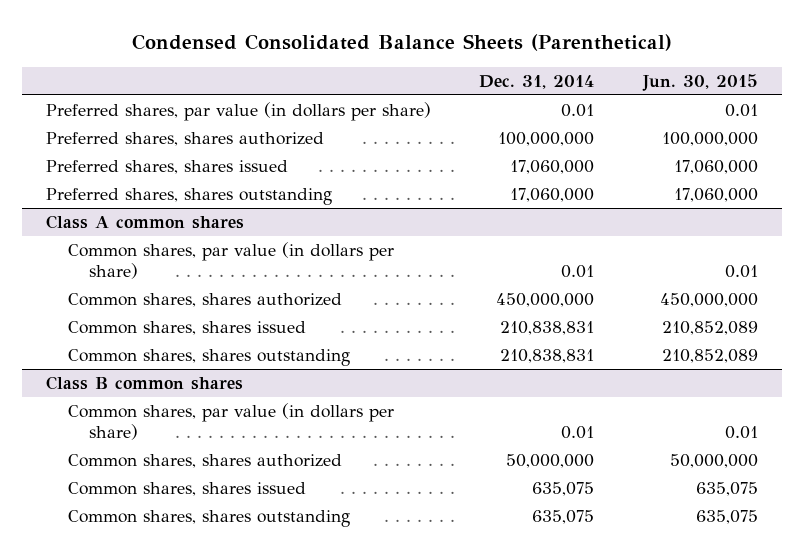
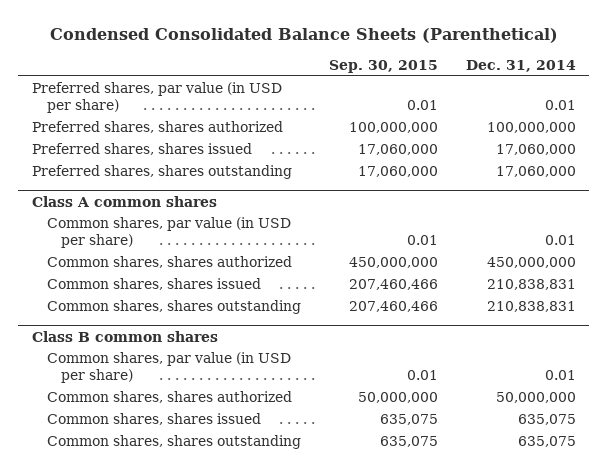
[641,74,758,92] Jun. 30, 2015 -> none
none -> [328,60,438,74] Sep. 30, 2015
[45,102,431,122] Preferred shares, par value (in dollars per share) -> [32,81,283,114] Preferred shares, par value (in USD per share)
[67,242,394,279] Common shares, par value (in dollars per share) -> [46,216,291,249] Common shares, par value (in USD per share)
[67,403,394,440] Common shares, par value (in dollars per share) -> [46,351,291,384] Common shares, par value (in USD per share)

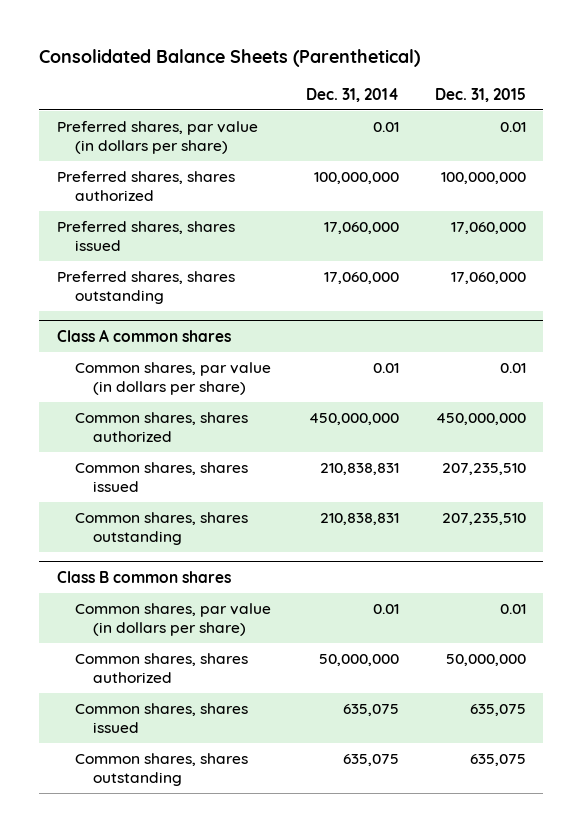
[49,28,558,44] Condensed Consolidated Balance Sheets (Parenthetical) -> [39,49,421,68] Consolidated Balance Sheets (Parenthetical)
[328,60,438,74] Sep. 30, 2015 -> none
none -> [434,87,526,102] Dec. 31, 2015
[32,81,283,114] Preferred shares, par value (in USD per share) -> [56,121,258,155] Preferred shares, par value (in dollars per share)
[46,216,291,249] Common shares, par value (in USD per share) -> [74,362,271,396] Common shares, par value (in dollars per share)
[46,351,291,384] Common shares, par value (in USD per share) -> [74,603,271,637] Common shares, par value (in dollars per share)

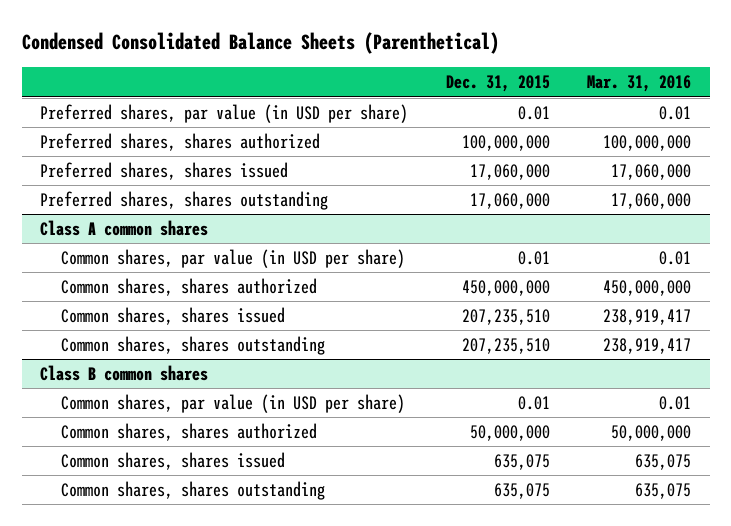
[39,49,421,68] Consolidated Balance Sheets (Parenthetical) -> [21,32,499,55] Condensed Consolidated Balance Sheets (Parenthetical)
[306,87,400,102] Dec. 31, 2014 -> none
none -> [586,75,691,93] Mar. 31, 2016
[56,121,258,155] Preferred shares, par value (in dollars per share) -> [40,103,409,123] Preferred shares, par value (in USD per share)
[74,362,271,396] Common shares, par value (in dollars per share) -> [61,248,406,268] Common shares, par value (in USD per share)
[74,603,271,637] Common shares, par value (in dollars per share) -> [61,393,406,413] Common shares, par value (in USD per share)

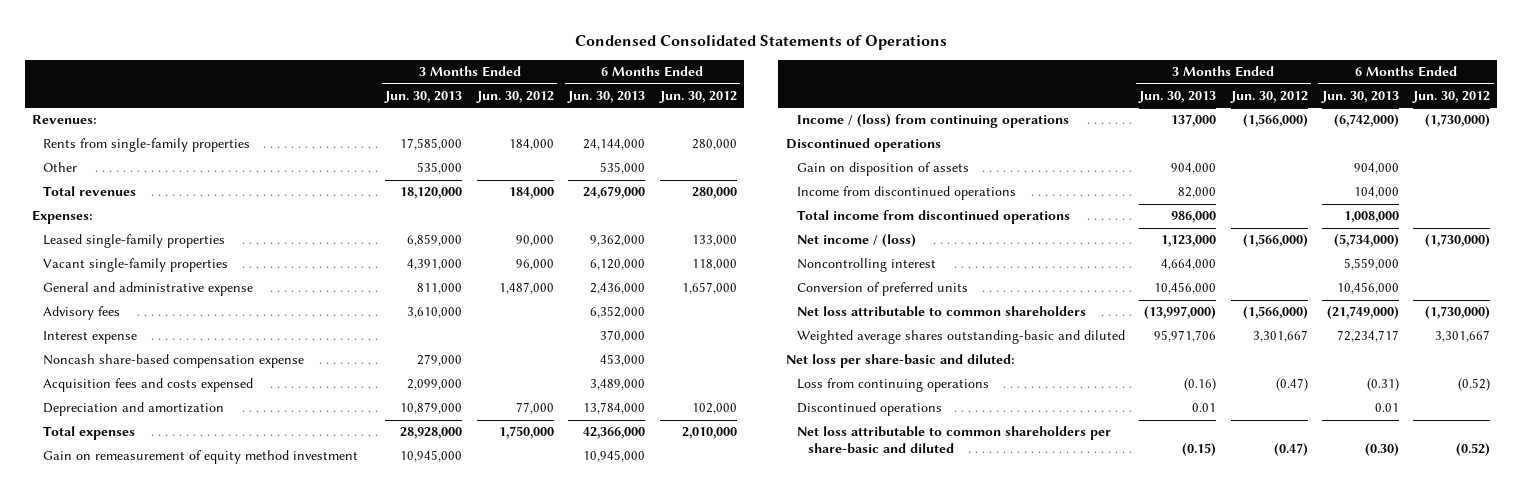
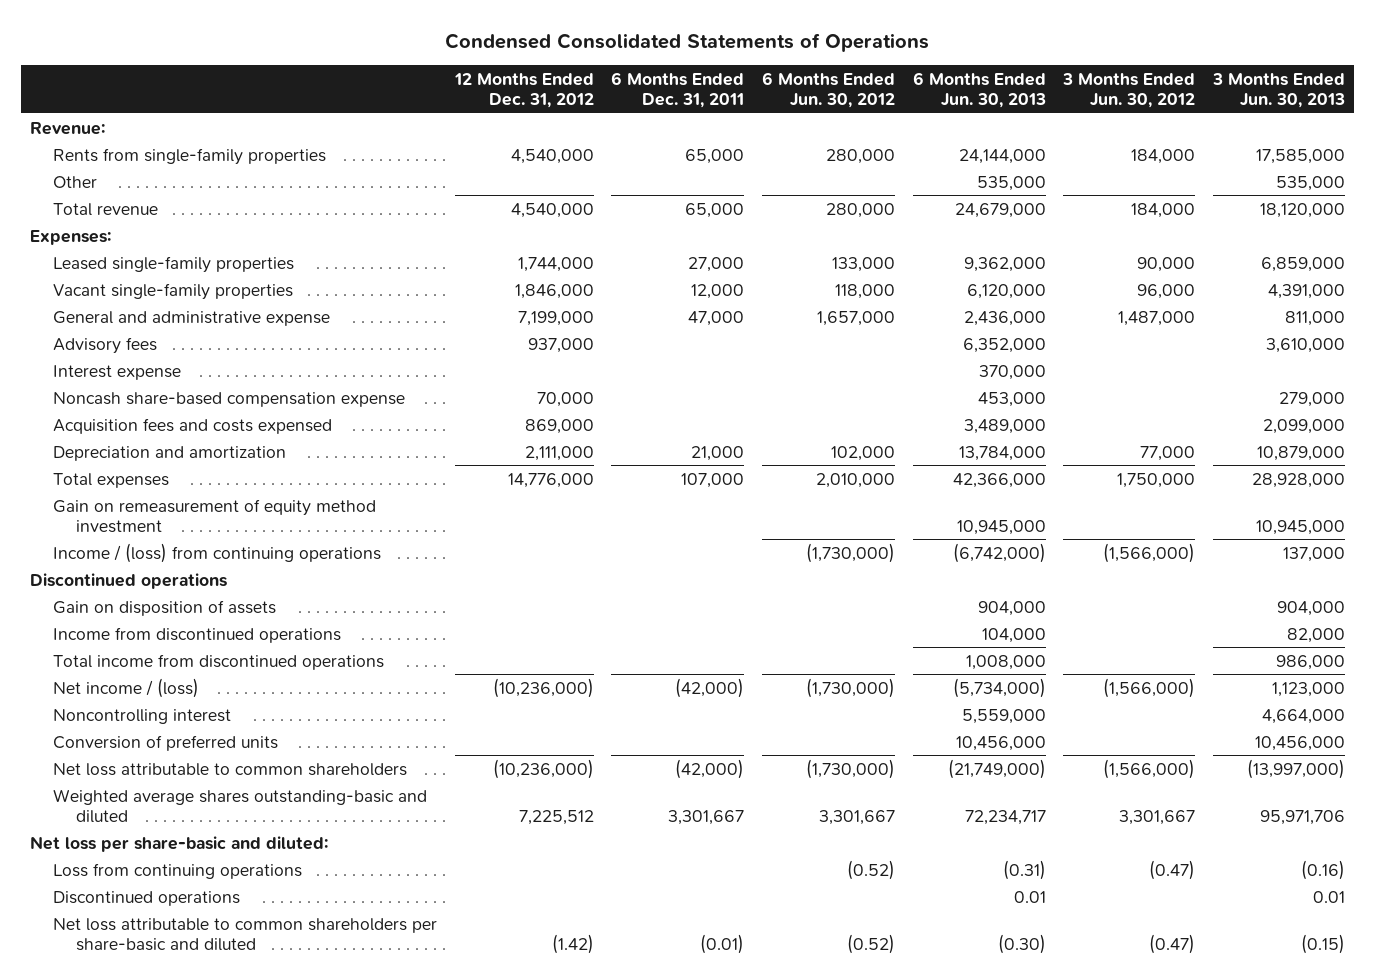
none -> [453,72,594,109] 12 Months Ended Dec. 31, 2012
none -> [611,71,745,109] 6 Months Ended Dec. 31, 2011
[31,115,97,125] Revenues: -> [29,121,105,135] Revenue:
[43,186,137,197] Total revenues -> [52,202,158,216] Total revenue

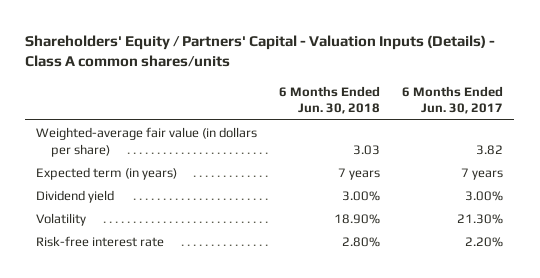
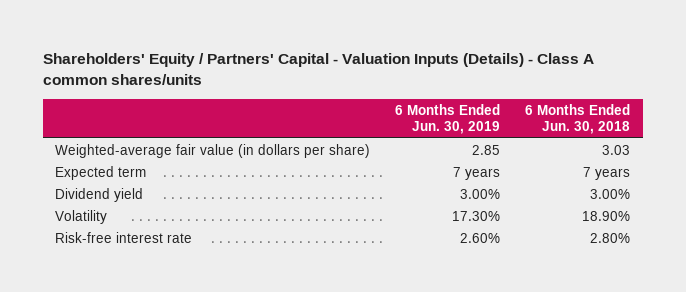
[402,85,504,115] 6 Months Ended Jun. 30, 2017 -> none
none -> [395,103,501,135] 6 Months Ended Jun. 30, 2019
[36,167,178,181] Expected term (in years) -> [55,165,147,180] Expected term

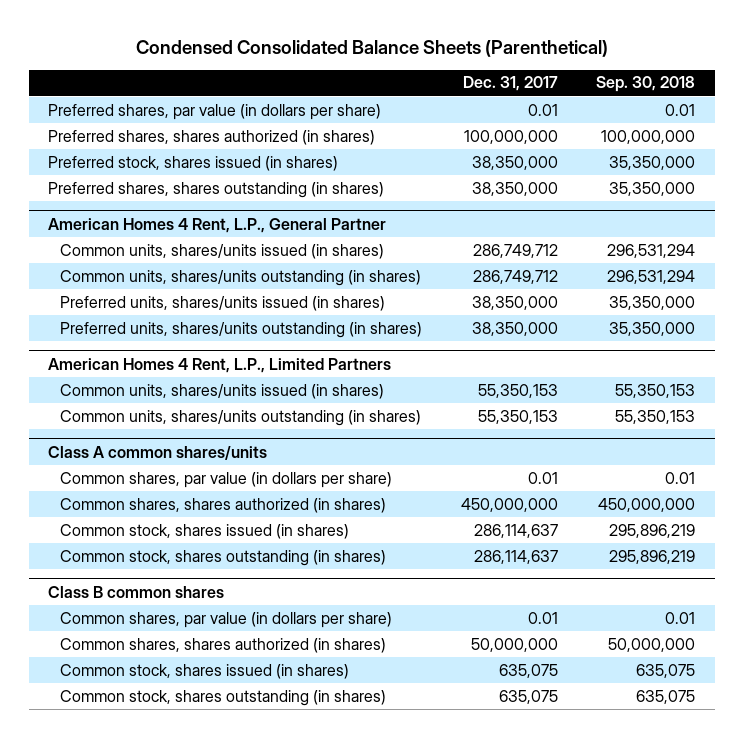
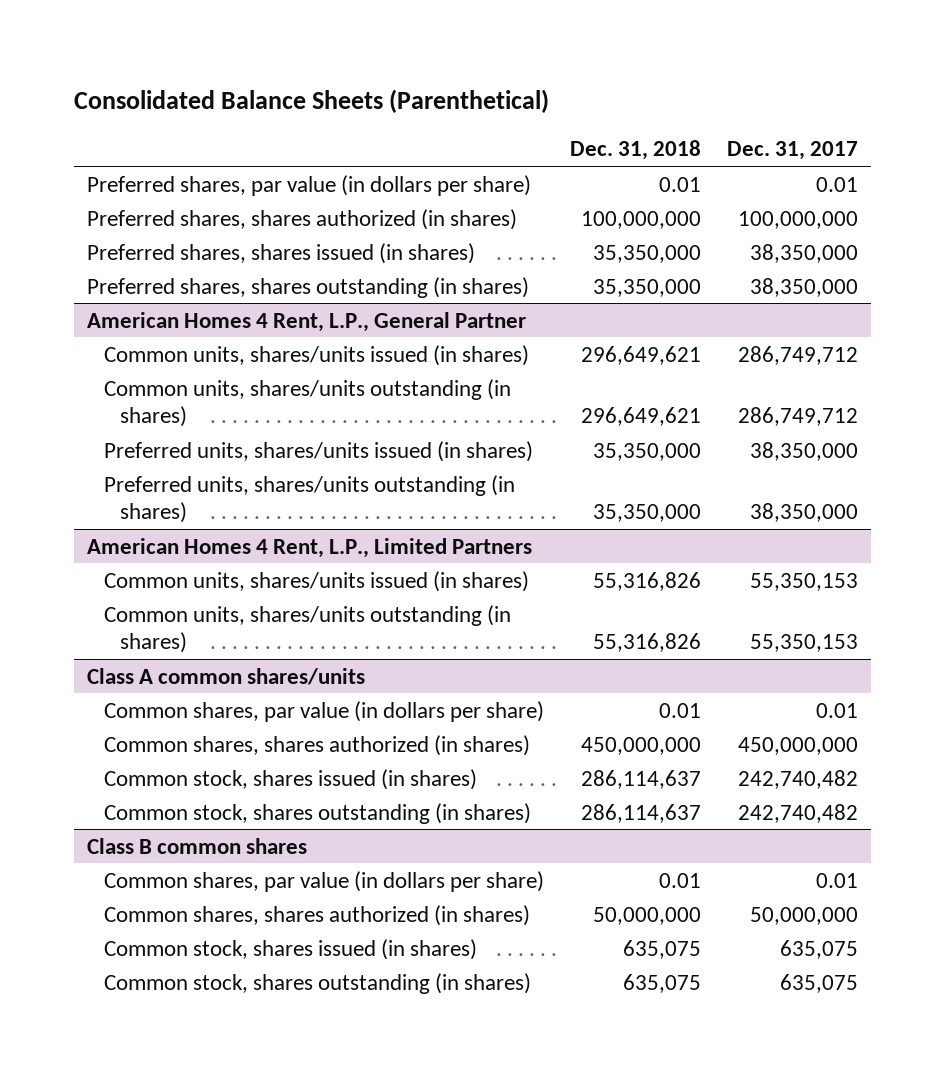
[135,39,608,57] Condensed Consolidated Balance Sheets (Parenthetical) -> [74,89,550,114] Consolidated Balance Sheets (Parenthetical)
[596,76,696,93] Sep. 30, 2018 -> none
none -> [569,140,701,161] Dec. 31, 2018
[47,155,338,171] Preferred stock, shares issued (in shares) -> [87,242,476,264] Preferred shares, shares issued (in shares)
[473,523,558,538] 286,114,637 -> [737,769,858,789] 242,740,482
[473,549,558,564] 286,114,637 -> [737,803,858,823] 242,740,482

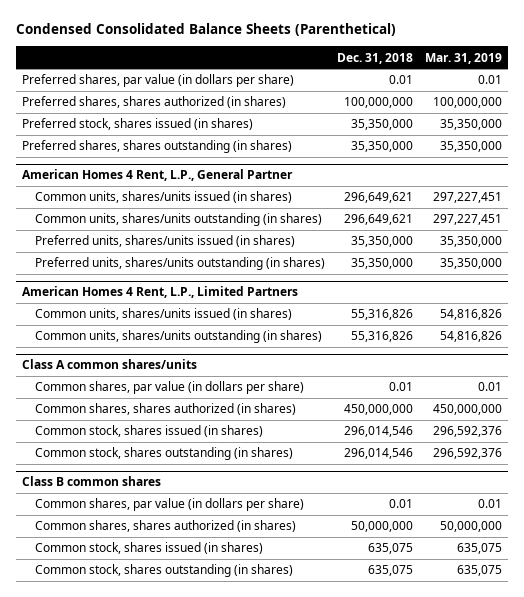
[74,89,550,114] Consolidated Balance Sheets (Parenthetical) -> [16,23,397,37] Condensed Consolidated Balance Sheets (Parenthetical)
[726,141,858,161] Dec. 31, 2017 -> none
none -> [424,52,502,64] Mar. 31, 2019
[87,242,476,264] Preferred shares, shares issued (in shares) -> [22,118,254,131] Preferred stock, shares issued (in shares)
[580,769,701,789] 286,114,637 -> [343,426,413,438] 296,014,546
[580,803,701,823] 286,114,637 -> [343,448,413,460] 296,014,546

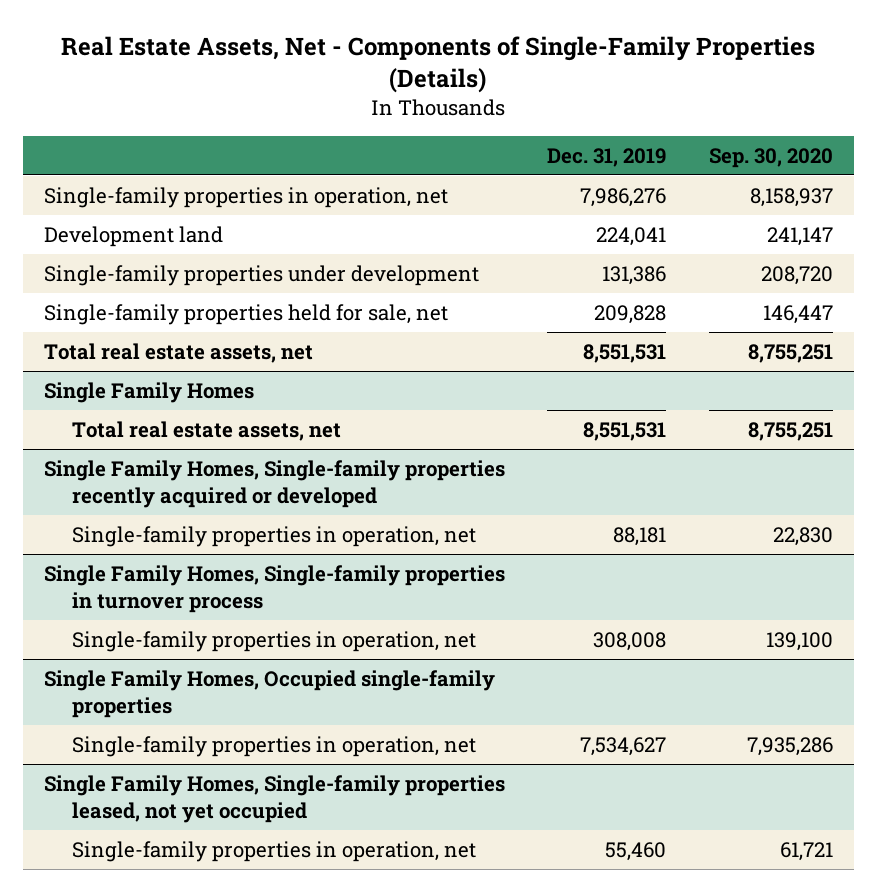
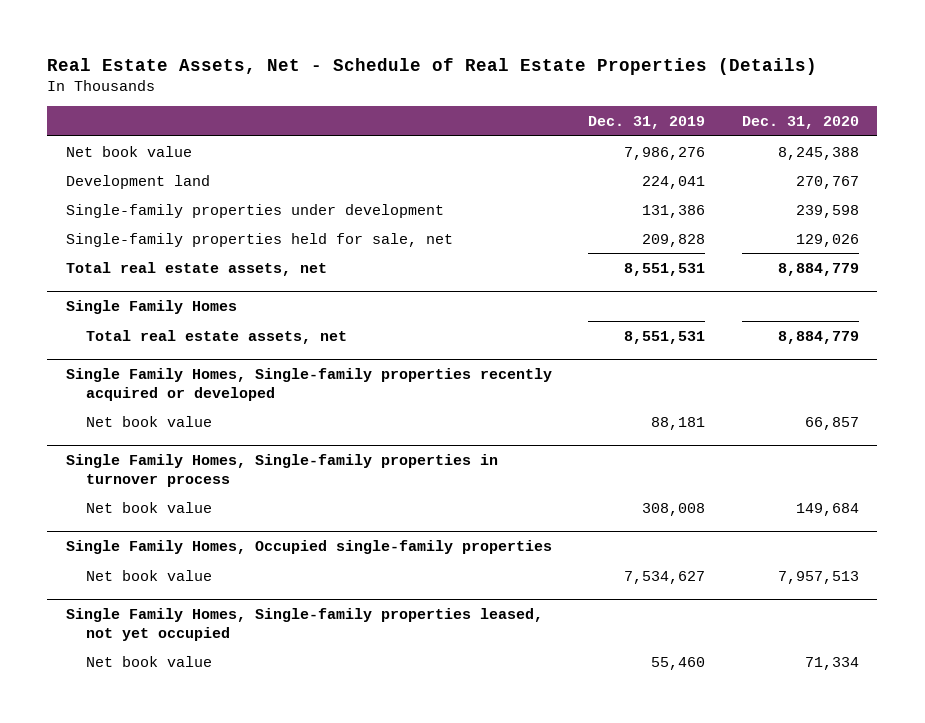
[61,35,816,93] Real Estate Assets, Net - Components of Single-Family Properties (Details) -> [47,57,818,75] Real Estate Assets, Net - Schedule of Real Estate Properties (Details)
[708,147,833,168] Sep. 30, 2020 -> none
none -> [742,116,860,130] Dec. 31, 2020
[44,187,449,209] Single-family properties in operation, net -> [65,145,192,157] Net book value
[72,526,477,548] Single-family properties in operation, net -> [85,415,212,427] Net book value
[72,631,477,653] Single-family properties in operation, net -> [85,501,212,513] Net book value
[72,736,477,758] Single-family properties in operation, net -> [85,569,212,581] Net book value
[72,841,477,863] Single-family properties in operation, net -> [85,655,212,667] Net book value

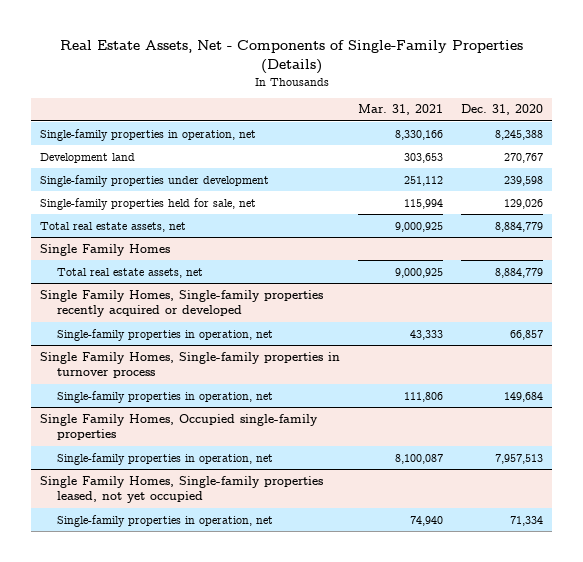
[47,57,818,75] Real Estate Assets, Net - Schedule of Real Estate Properties (Details) -> [59,40,523,75] Real Estate Assets, Net - Components of Single-Family Properties (Details)
[588,116,706,130] Dec. 31, 2019 -> none
none -> [358,104,444,116] Mar. 31, 2021
[65,145,192,157] Net book value -> [40,128,257,141] Single-family properties in operation, net
[85,415,212,427] Net book value -> [56,328,273,341] Single-family properties in operation, net
[85,501,212,513] Net book value -> [56,390,273,403] Single-family properties in operation, net
[85,569,212,581] Net book value -> [56,452,273,465] Single-family properties in operation, net
[85,655,212,667] Net book value -> [56,514,273,527] Single-family properties in operation, net

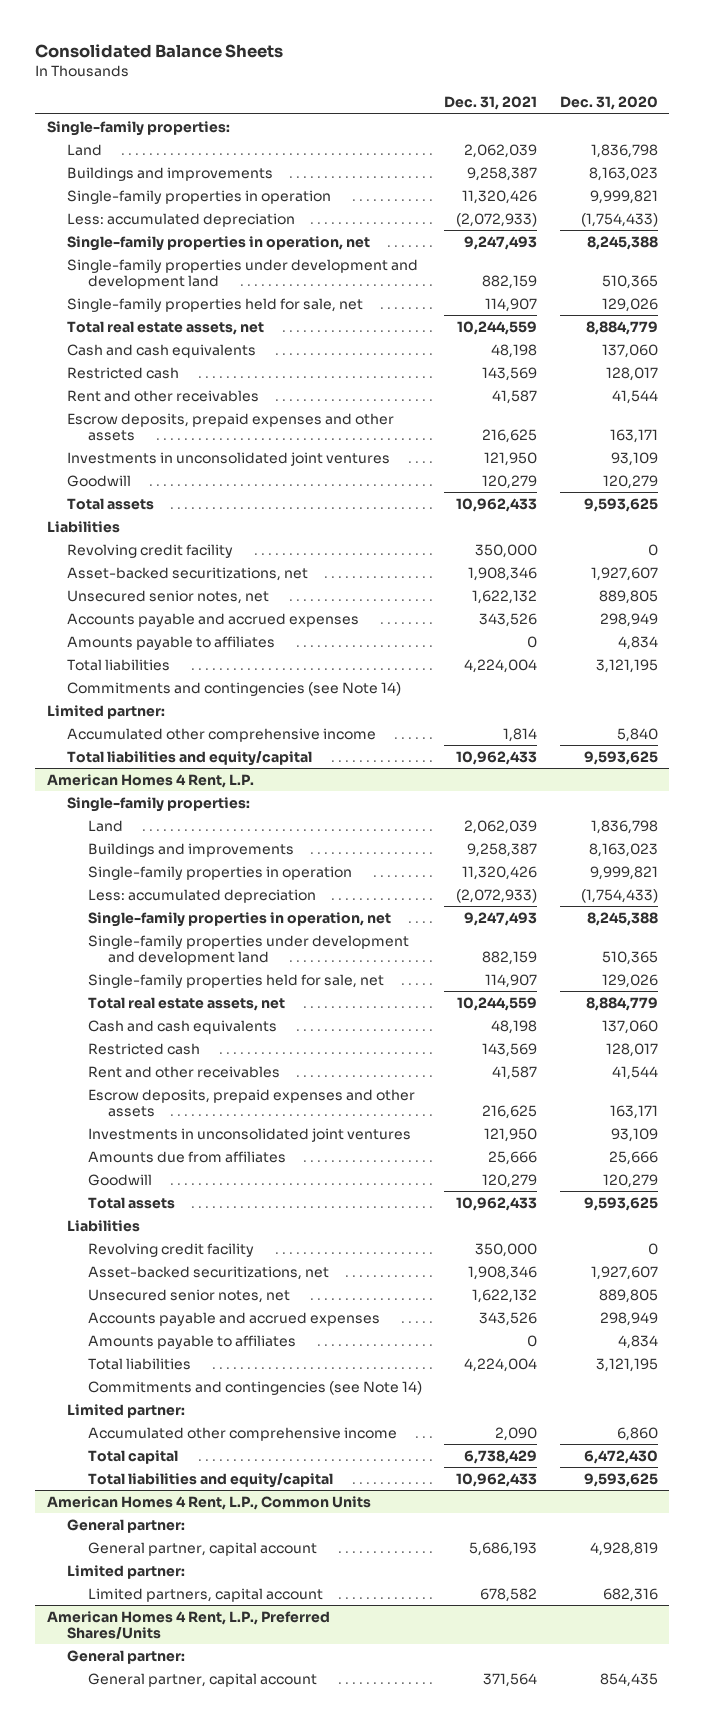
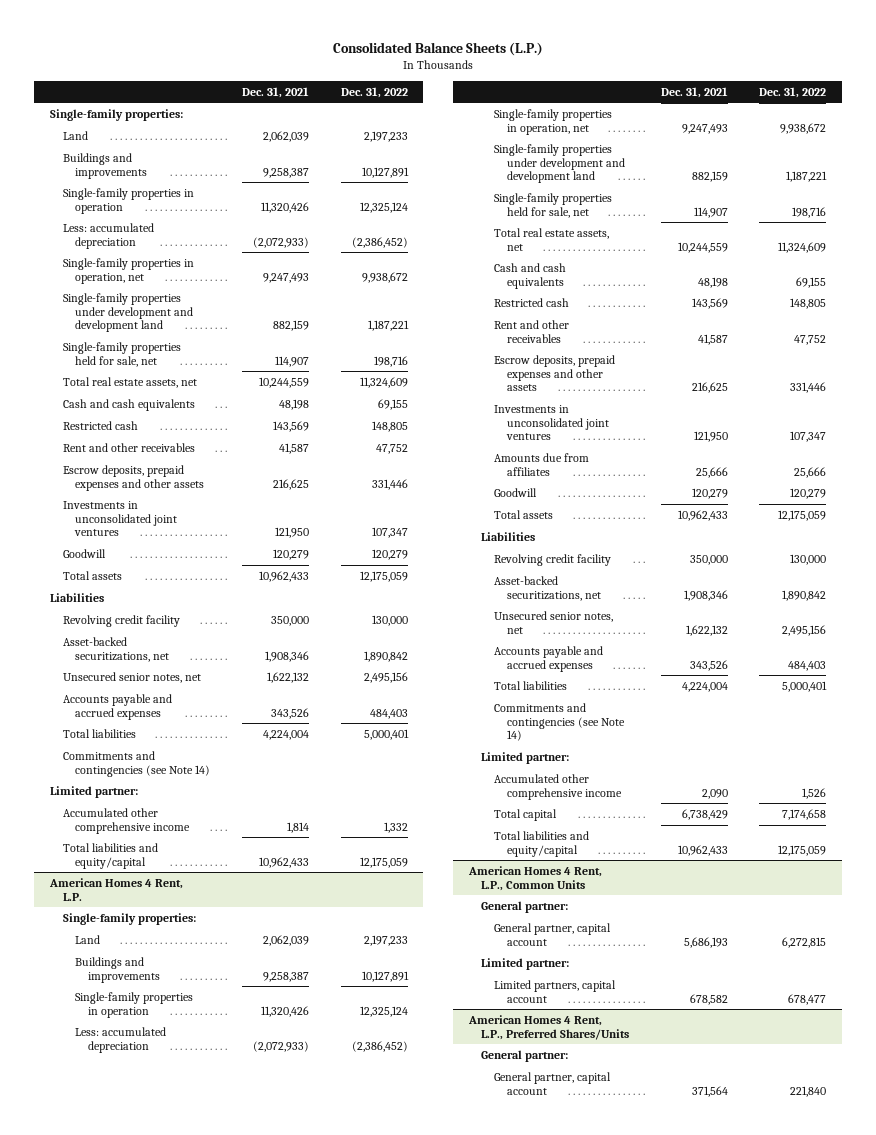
[35,44,284,59] Consolidated Balance Sheets -> [333,41,544,56] Consolidated Balance Sheets (L.P.)
[559,96,658,111] Dec. 31, 2020 -> none
none -> [340,86,408,98] Dec. 31, 2022
[67,635,276,650] Amounts payable to affiliates -> none
[87,1334,296,1349] Amounts payable to affiliates -> none

